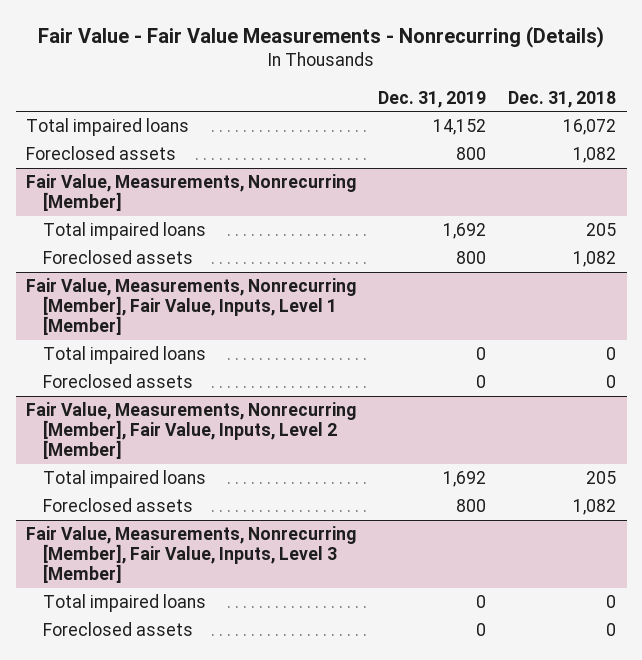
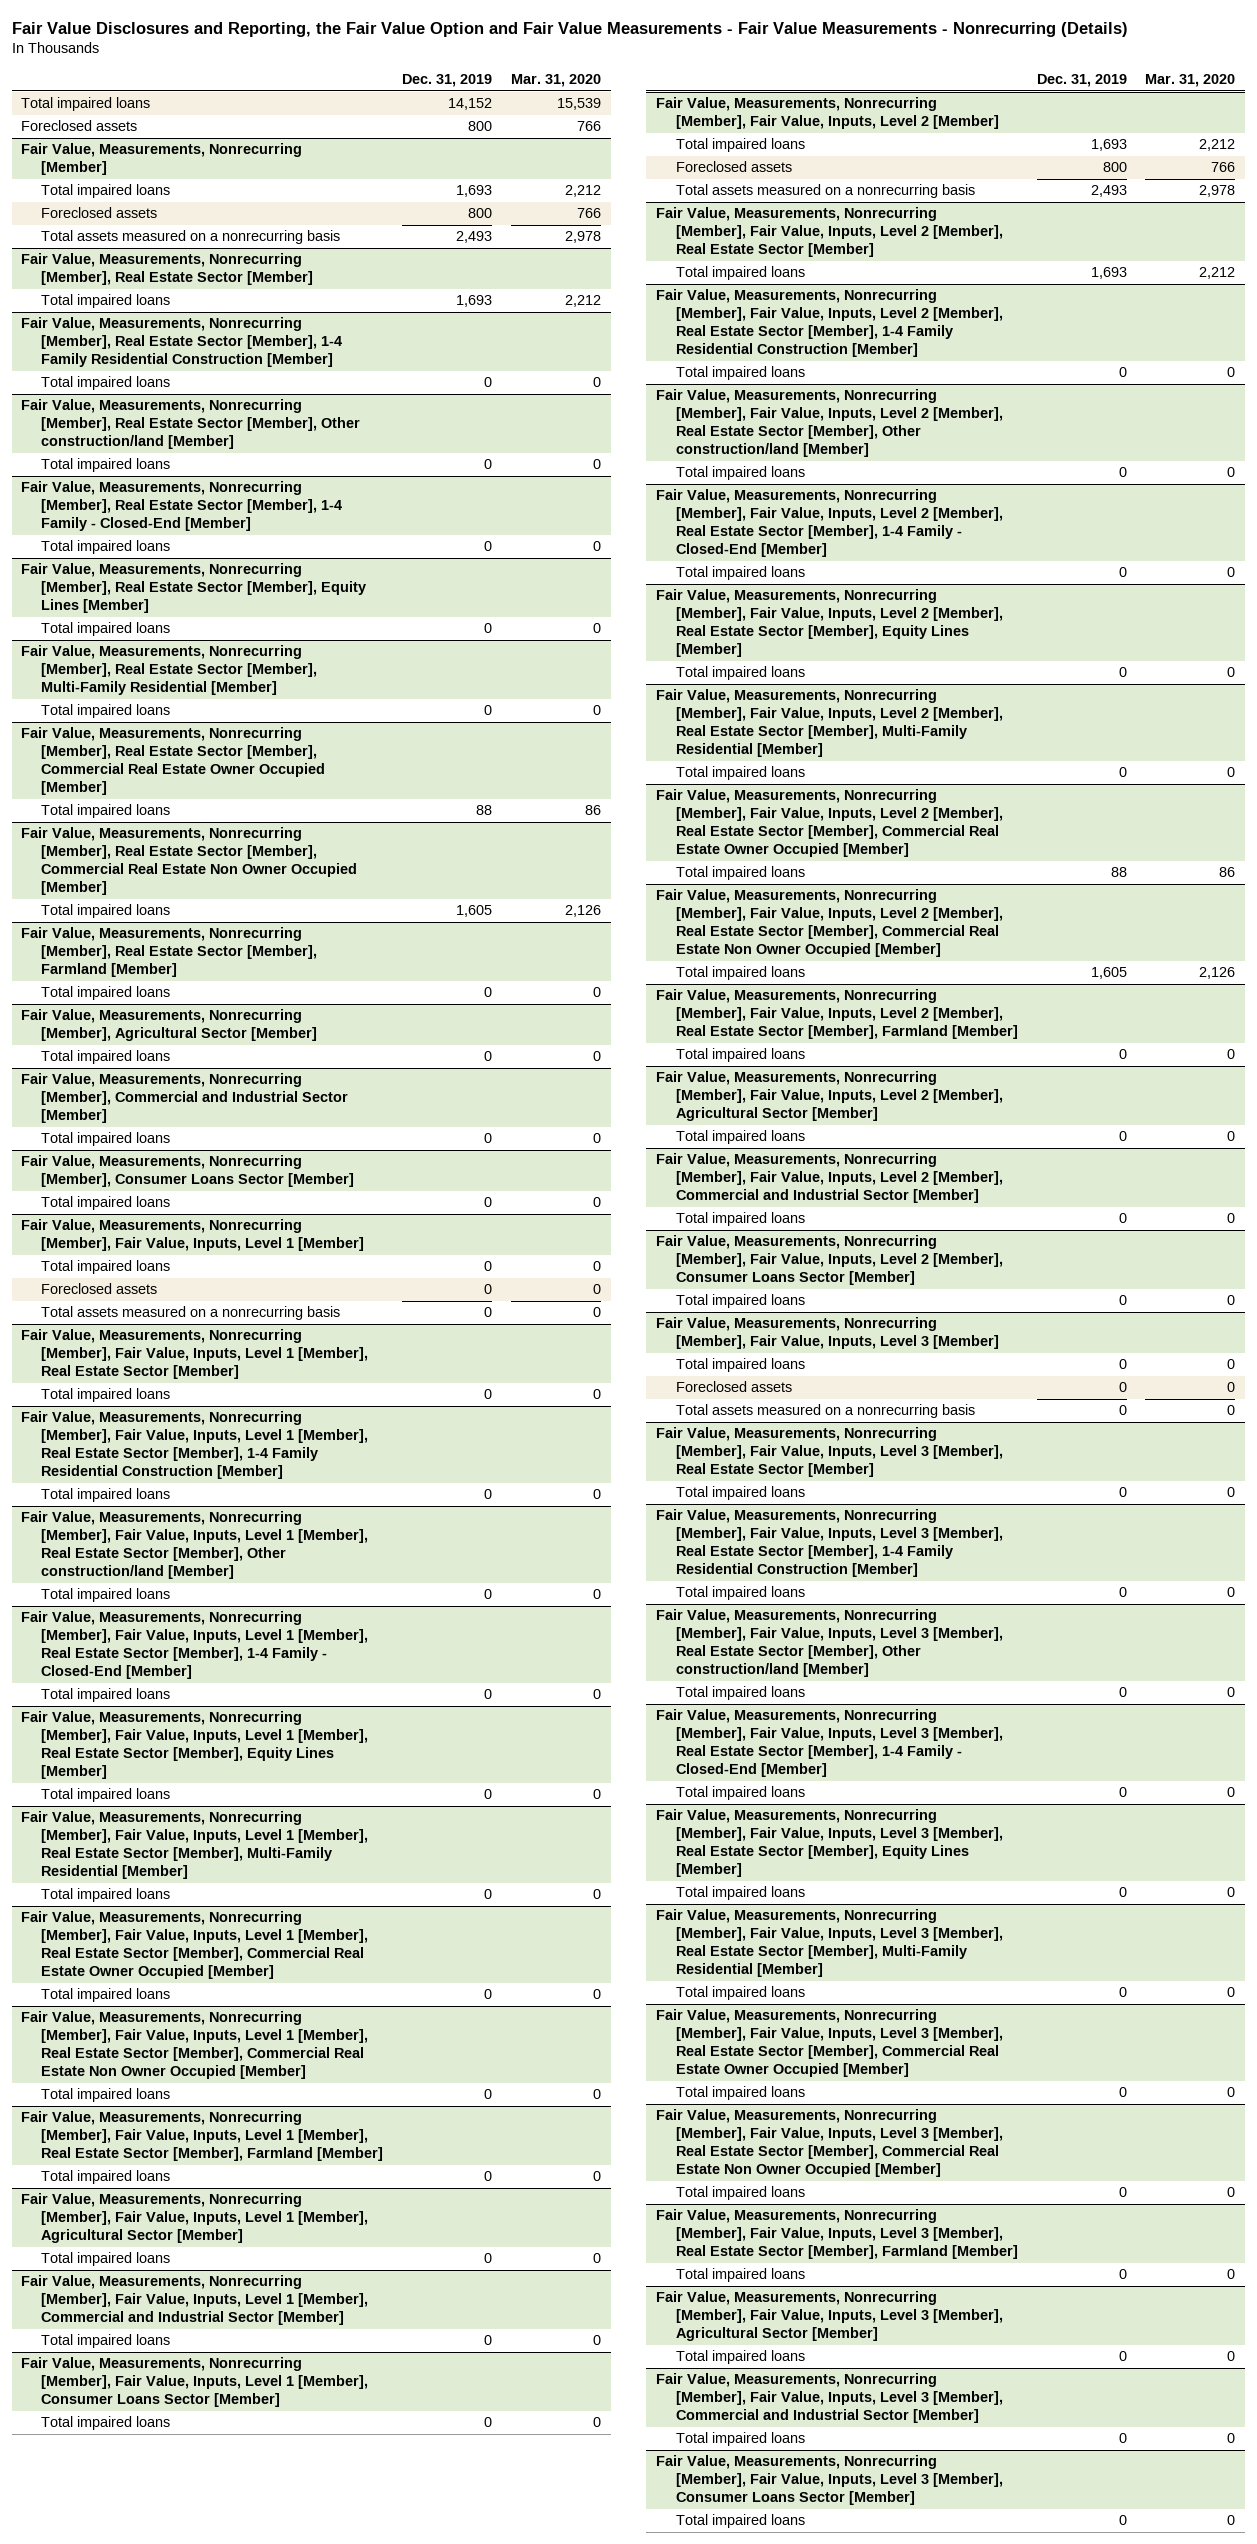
[38,25,605,48] Fair Value - Fair Value Measurements - Nonrecurring (Details) -> [11,22,1128,38] Fair Value Disclosures and Reporting, the Fair Value Option and Fair Value Measurements - Fair Value Measurements - Nonrecurring (Details)
[507,90,616,108] Dec. 31, 2018 -> none
none -> [511,73,602,87] Mar. 31, 2020
[443,222,487,239] 1,692 -> [456,185,493,198] 1,693
none -> [41,230,341,245] Total assets measured on a nonrecurring basis
none -> [21,253,314,286] Fair Value, Measurements, Nonrecurring [Member], Real Estate Sector [Member]
none -> [41,294,171,309] Total impaired loans
none -> [21,317,343,368] Fair Value, Measurements, Nonrecurring [Member], Real Estate Sector [Member], 1-4 Family Residential Construction [Member]
none -> [41,376,171,391] Total impaired loans
none -> [21,399,361,450] Fair Value, Measurements, Nonrecurring [Member], Real Estate Sector [Member], Other construction/land [Member]
none -> [41,458,171,473] Total impaired loans
none -> [21,481,343,532] Fair Value, Measurements, Nonrecurring [Member], Real Estate Sector [Member], 1-4 Family - Closed-End [Member]
none -> [41,540,171,555] Total impaired loans
none -> [21,563,367,614] Fair Value, Measurements, Nonrecurring [Member], Real Estate Sector [Member], Equity Lines [Member]
none -> [41,622,171,637] Total impaired loans
none -> [21,645,318,696] Fair Value, Measurements, Nonrecurring [Member], Real Estate Sector [Member], Multi-Family Residential [Member]
none -> [41,704,171,719] Total impaired loans
none -> [21,727,326,796] Fair Value, Measurements, Nonrecurring [Member], Real Estate Sector [Member], Commercial Real Estate Owner Occupied [Member]
none -> [41,804,171,819] Total impaired loans
none -> [21,827,358,896] Fair Value, Measurements, Nonrecurring [Member], Real Estate Sector [Member], Commercial Real Estate Non Owner Occupied [Member]
none -> [41,904,171,919] Total impaired loans
none -> [21,927,318,978] Fair Value, Measurements, Nonrecurring [Member], Real Estate Sector [Member], Farmland [Member]
none -> [41,986,171,1001] Total impaired loans
none -> [21,1009,318,1042] Fair Value, Measurements, Nonrecurring [Member], Agricultural Sector [Member]
none -> [41,1050,171,1065] Total impaired loans
none -> [21,1073,349,1124] Fair Value, Measurements, Nonrecurring [Member], Commercial and Industrial Sector [Member]
none -> [41,1132,171,1147] Total impaired loans
none -> [21,1155,355,1188] Fair Value, Measurements, Nonrecurring [Member], Consumer Loans Sector [Member]
none -> [41,1196,171,1211] Total impaired loans
none -> [41,1306,341,1321] Total assets measured on a nonrecurring basis
none -> [21,1329,369,1380] Fair Value, Measurements, Nonrecurring [Member], Fair Value, Inputs, Level 1 [Member], Real Estate Sector [Member]
none -> [41,1388,171,1403] Total impaired loans
none -> [21,1411,369,1480] Fair Value, Measurements, Nonrecurring [Member], Fair Value, Inputs, Level 1 [Member], Real Estate Sector [Member], 1-4 Family Residential Construction [Member]
none -> [41,1488,171,1503] Total impaired loans
none -> [21,1511,369,1580] Fair Value, Measurements, Nonrecurring [Member], Fair Value, Inputs, Level 1 [Member], Real Estate Sector [Member], Other construction/land [Member]
none -> [41,1588,171,1603] Total impaired loans
none -> [21,1611,369,1680] Fair Value, Measurements, Nonrecurring [Member], Fair Value, Inputs, Level 1 [Member], Real Estate Sector [Member], 1-4 Family - Closed-End [Member]
none -> [41,1688,171,1703] Total impaired loans
none -> [21,1711,369,1780] Fair Value, Measurements, Nonrecurring [Member], Fair Value, Inputs, Level 1 [Member], Real Estate Sector [Member], Equity Lines [Member]
none -> [41,1788,171,1803] Total impaired loans
none -> [21,1811,369,1880] Fair Value, Measurements, Nonrecurring [Member], Fair Value, Inputs, Level 1 [Member], Real Estate Sector [Member], Multi-Family Residential [Member]
none -> [41,1888,171,1903] Total impaired loans
none -> [21,1911,369,1980] Fair Value, Measurements, Nonrecurring [Member], Fair Value, Inputs, Level 1 [Member], Real Estate Sector [Member], Commercial Real Estate Owner Occupied [Member]
none -> [41,1988,171,2003] Total impaired loans
none -> [21,2011,369,2080] Fair Value, Measurements, Nonrecurring [Member], Fair Value, Inputs, Level 1 [Member], Real Estate Sector [Member], Commercial Real Estate Non Owner Occupied [Member]
none -> [41,2088,171,2103] Total impaired loans
none -> [21,2111,384,2162] Fair Value, Measurements, Nonrecurring [Member], Fair Value, Inputs, Level 1 [Member], Real Estate Sector [Member], Farmland [Member]
none -> [41,2170,171,2185] Total impaired loans
none -> [21,2193,369,2244] Fair Value, Measurements, Nonrecurring [Member], Fair Value, Inputs, Level 1 [Member], Agricultural Sector [Member]
none -> [41,2252,171,2267] Total impaired loans
none -> [21,2275,369,2326] Fair Value, Measurements, Nonrecurring [Member], Fair Value, Inputs, Level 1 [Member], Commercial and Industrial Sector [Member]
none -> [41,2334,171,2349] Total impaired loans
none -> [21,2357,369,2408] Fair Value, Measurements, Nonrecurring [Member], Fair Value, Inputs, Level 1 [Member], Consumer Loans Sector [Member]
none -> [41,2416,171,2431] Total impaired loans
[443,470,487,487] 1,692 -> [1090,139,1127,152] 1,693
none -> [675,184,975,199] Total assets measured on a nonrecurring basis
none -> [655,207,1003,258] Fair Value, Measurements, Nonrecurring [Member], Fair Value, Inputs, Level 2 [Member], Real Estate Sector [Member]
none -> [675,266,805,281] Total impaired loans
none -> [655,289,1003,358] Fair Value, Measurements, Nonrecurring [Member], Fair Value, Inputs, Level 2 [Member], Real Estate Sector [Member], 1-4 Family Residential Construction [Member]
none -> [675,366,805,381] Total impaired loans
none -> [655,389,1003,458] Fair Value, Measurements, Nonrecurring [Member], Fair Value, Inputs, Level 2 [Member], Real Estate Sector [Member], Other construction/land [Member]
none -> [675,466,805,481] Total impaired loans
none -> [655,489,1003,558] Fair Value, Measurements, Nonrecurring [Member], Fair Value, Inputs, Level 2 [Member], Real Estate Sector [Member], 1-4 Family - Closed-End [Member]
none -> [675,566,805,581] Total impaired loans
none -> [655,589,1003,658] Fair Value, Measurements, Nonrecurring [Member], Fair Value, Inputs, Level 2 [Member], Real Estate Sector [Member], Equity Lines [Member]
none -> [675,666,805,681] Total impaired loans
none -> [655,689,1003,758] Fair Value, Measurements, Nonrecurring [Member], Fair Value, Inputs, Level 2 [Member], Real Estate Sector [Member], Multi-Family Residential [Member]
none -> [675,766,805,781] Total impaired loans
none -> [655,789,1003,858] Fair Value, Measurements, Nonrecurring [Member], Fair Value, Inputs, Level 2 [Member], Real Estate Sector [Member], Commercial Real Estate Owner Occupied [Member]
none -> [675,866,805,881] Total impaired loans
none -> [655,889,1003,958] Fair Value, Measurements, Nonrecurring [Member], Fair Value, Inputs, Level 2 [Member], Real Estate Sector [Member], Commercial Real Estate Non Owner Occupied [Member]
none -> [675,966,805,981] Total impaired loans
none -> [655,989,1018,1040] Fair Value, Measurements, Nonrecurring [Member], Fair Value, Inputs, Level 2 [Member], Real Estate Sector [Member], Farmland [Member]
none -> [675,1048,805,1063] Total impaired loans
none -> [655,1071,1003,1122] Fair Value, Measurements, Nonrecurring [Member], Fair Value, Inputs, Level 2 [Member], Agricultural Sector [Member]
none -> [675,1130,805,1145] Total impaired loans
none -> [655,1153,1003,1204] Fair Value, Measurements, Nonrecurring [Member], Fair Value, Inputs, Level 2 [Member], Commercial and Industrial Sector [Member]
none -> [675,1212,805,1227] Total impaired loans
none -> [655,1235,1003,1286] Fair Value, Measurements, Nonrecurring [Member], Fair Value, Inputs, Level 2 [Member], Consumer Loans Sector [Member]
none -> [675,1294,805,1309] Total impaired loans
none -> [675,1404,975,1419] Total assets measured on a nonrecurring basis
none -> [655,1427,1003,1478] Fair Value, Measurements, Nonrecurring [Member], Fair Value, Inputs, Level 3 [Member], Real Estate Sector [Member]
none -> [675,1486,805,1501] Total impaired loans
none -> [655,1509,1003,1578] Fair Value, Measurements, Nonrecurring [Member], Fair Value, Inputs, Level 3 [Member], Real Estate Sector [Member], 1-4 Family Residential Construction [Member]
none -> [675,1586,805,1601] Total impaired loans
none -> [655,1609,1003,1678] Fair Value, Measurements, Nonrecurring [Member], Fair Value, Inputs, Level 3 [Member], Real Estate Sector [Member], Other construction/land [Member]
none -> [675,1686,805,1701] Total impaired loans
none -> [655,1709,1003,1778] Fair Value, Measurements, Nonrecurring [Member], Fair Value, Inputs, Level 3 [Member], Real Estate Sector [Member], 1-4 Family - Closed-End [Member]
none -> [675,1786,805,1801] Total impaired loans
none -> [655,1809,1003,1878] Fair Value, Measurements, Nonrecurring [Member], Fair Value, Inputs, Level 3 [Member], Real Estate Sector [Member], Equity Lines [Member]
none -> [675,1886,805,1901] Total impaired loans
none -> [655,1909,1003,1978] Fair Value, Measurements, Nonrecurring [Member], Fair Value, Inputs, Level 3 [Member], Real Estate Sector [Member], Multi-Family Residential [Member]
none -> [675,1986,805,2001] Total impaired loans
none -> [655,2009,1003,2078] Fair Value, Measurements, Nonrecurring [Member], Fair Value, Inputs, Level 3 [Member], Real Estate Sector [Member], Commercial Real Estate Owner Occupied [Member]
none -> [675,2086,805,2101] Total impaired loans
none -> [655,2109,1003,2178] Fair Value, Measurements, Nonrecurring [Member], Fair Value, Inputs, Level 3 [Member], Real Estate Sector [Member], Commercial Real Estate Non Owner Occupied [Member]
none -> [675,2186,805,2201] Total impaired loans
none -> [655,2209,1018,2260] Fair Value, Measurements, Nonrecurring [Member], Fair Value, Inputs, Level 3 [Member], Real Estate Sector [Member], Farmland [Member]
none -> [675,2268,805,2283] Total impaired loans
none -> [655,2291,1003,2342] Fair Value, Measurements, Nonrecurring [Member], Fair Value, Inputs, Level 3 [Member], Agricultural Sector [Member]
none -> [675,2350,805,2365] Total impaired loans
none -> [655,2373,1003,2424] Fair Value, Measurements, Nonrecurring [Member], Fair Value, Inputs, Level 3 [Member], Commercial and Industrial Sector [Member]
none -> [675,2432,805,2447] Total impaired loans
none -> [655,2455,1003,2506] Fair Value, Measurements, Nonrecurring [Member], Fair Value, Inputs, Level 3 [Member], Consumer Loans Sector [Member]
none -> [675,2514,805,2529] Total impaired loans

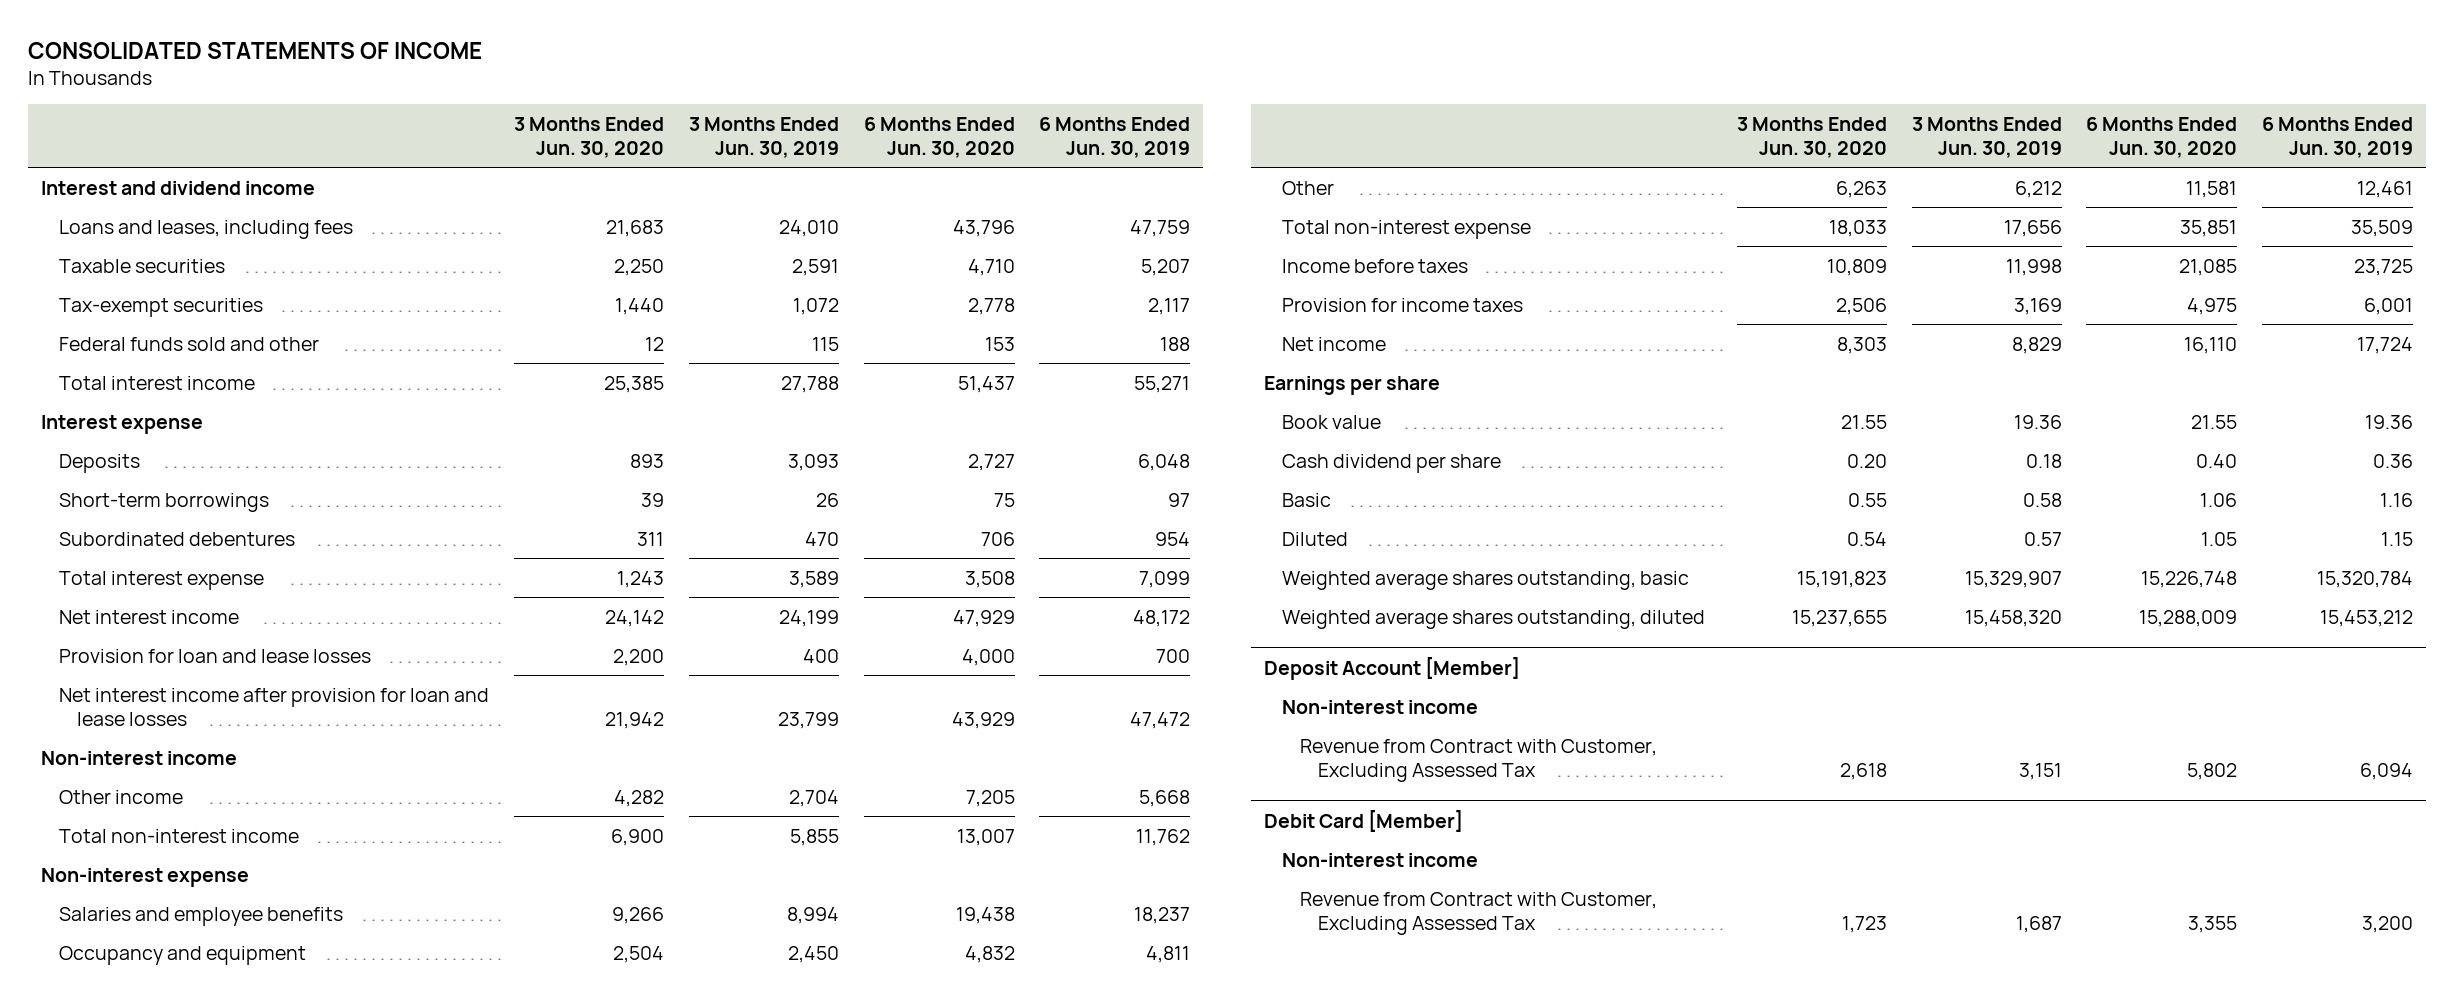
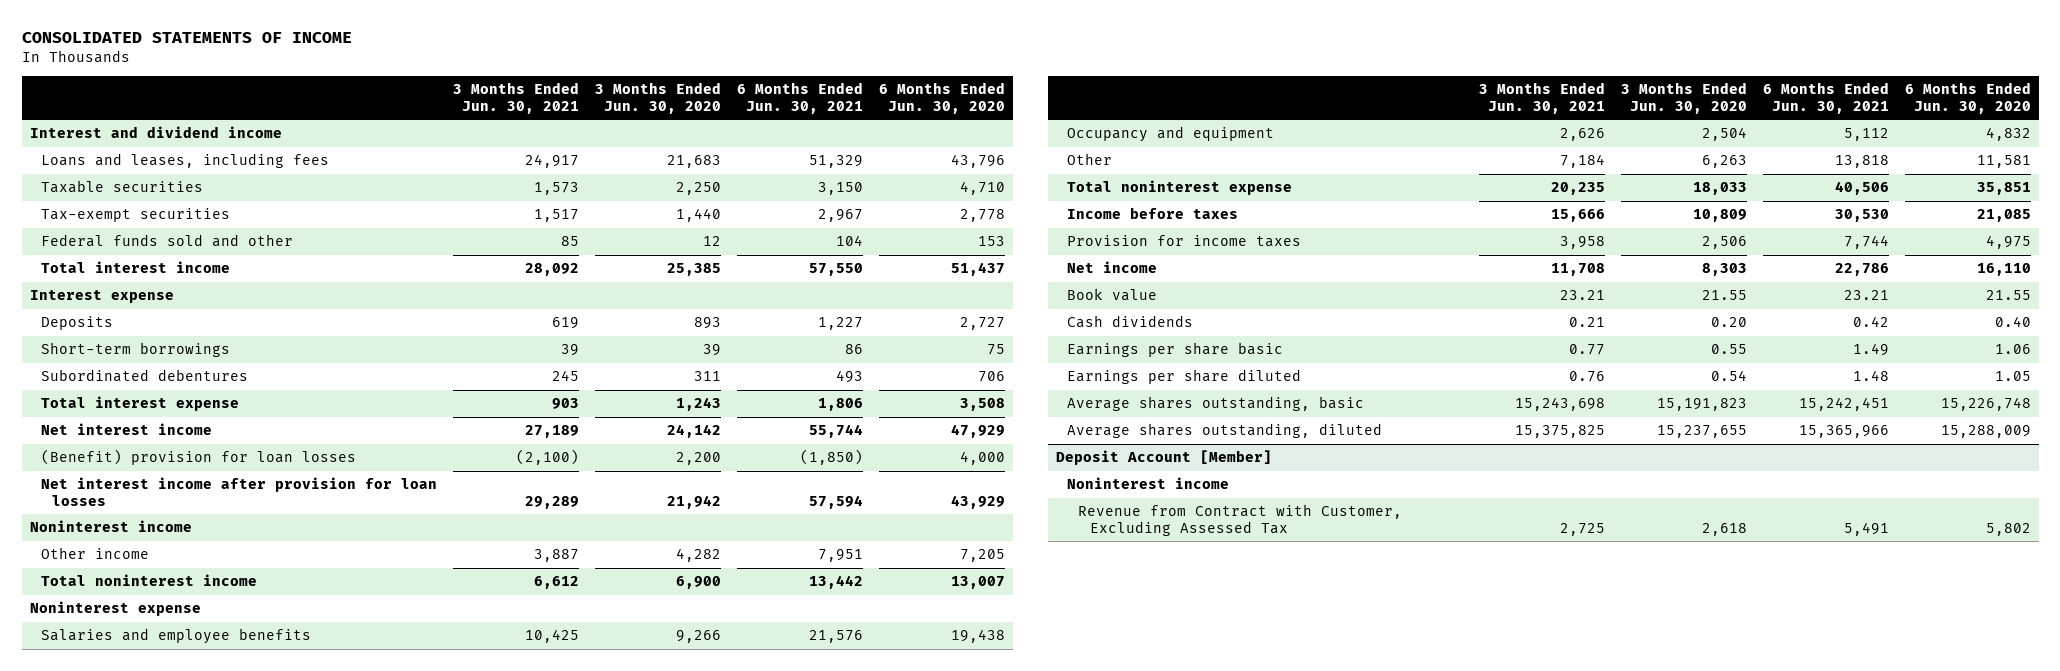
[688,116,839,158] 3 Months Ended Jun. 30, 2019 -> none
[1039,116,1191,158] 6 Months Ended Jun. 30, 2019 -> none
none -> [452,82,579,114] 3 Months Ended Jun. 30, 2021
none -> [736,82,863,114] 6 Months Ended Jun. 30, 2021
[59,648,372,663] Provision for loan and lease losses -> [41,449,357,466] (Benefit) provision for loan losses
[59,687,490,726] Net interest income after provision for loan and lease losses -> [41,477,438,506] Net interest income after provision for loan losses
[40,750,237,765] Non-interest income -> [29,520,192,533] Noninterest income
[59,828,300,843] Total non-interest income -> [41,574,258,587] Total noninterest income
[40,867,249,887] Non-interest expense -> [29,601,201,617] Noninterest expense
[1281,219,1531,239] Total non-interest expense -> [1066,180,1292,196] Total noninterest expense
[1263,375,1440,395] Earnings per share -> none
[1281,453,1501,473] Cash dividend per share -> [1066,315,1193,329] Cash dividends
[1281,492,1331,507] Basic -> [1066,342,1283,358] Earnings per share basic
[1281,531,1348,546] Diluted -> [1066,369,1301,385] Earnings per share diluted
[1281,570,1689,590] Weighted average shares outstanding, basic -> [1066,396,1364,412] Average shares outstanding, basic
[1281,609,1705,629] Weighted average shares outstanding, diluted -> [1066,423,1382,439] Average shares outstanding, diluted
[1281,699,1478,714] Non-interest income -> [1066,477,1229,490] Noninterest income
[1263,809,1463,832] Debit Card [Member] -> none
[1281,852,1478,867] Non-interest income -> none
[1300,891,1658,935] Revenue from Contract with Customer, Excluding Assessed Tax -> none

